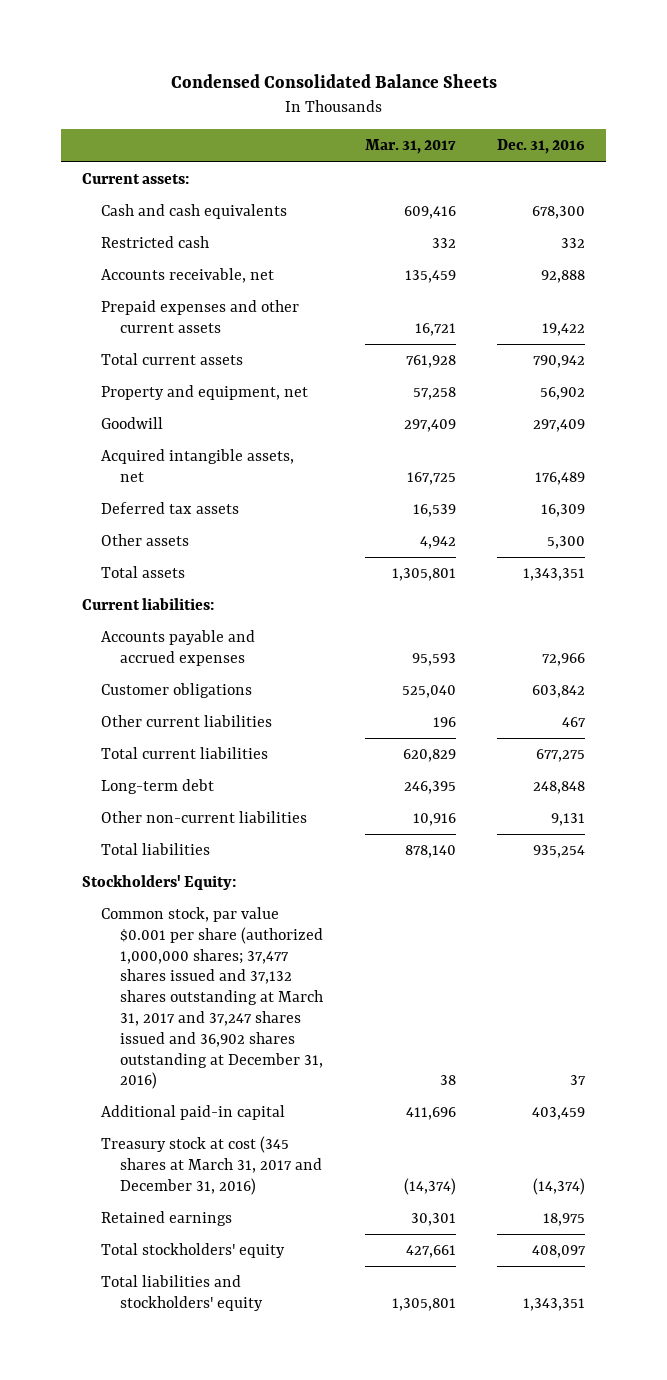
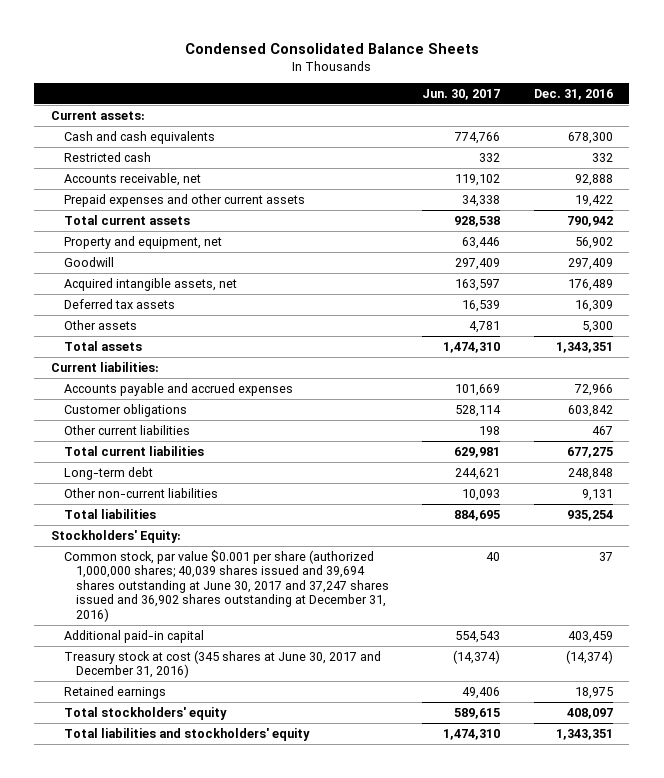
[364,139,456,155] Mar. 31, 2017 -> none
none -> [422,88,501,100] Jun. 30, 2017
[101,907,324,1090] Common stock, par value $0.001 per share (authorized 1,000,000 shares; 37,477 shares issued and 37,132 shares outstanding at March 31, 2017 and 37,247 shares issued and 36,902 shares outstanding at December 31, 2016) -> [63,549,389,622] Common stock, par value $0.001 per share (authorized 1,000,000 shares; 40,039 shares issued and 39,694 shares outstanding at June 30, 2017 and 37,247 shares issued and 36,902 shares outstanding at December 31, 2016)
[101,1136,323,1195] Treasury stock at cost (345 shares at March 31, 2017 and December 31, 2016) -> [63,649,381,679] Treasury stock at cost (345 shares at June 30, 2017 and December 31, 2016)

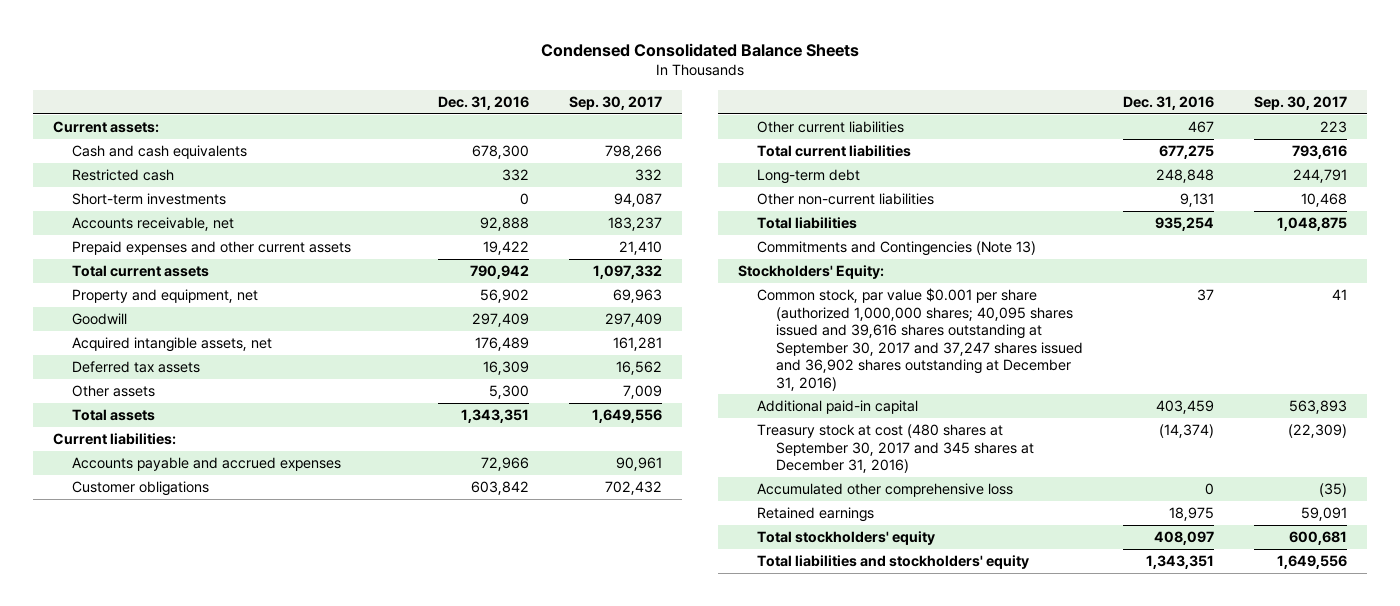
[422,88,501,100] Jun. 30, 2017 -> none
none -> [569,95,663,110] Sep. 30, 2017
none -> [72,193,227,206] Short-term investments
none -> [757,241,1037,257] Commitments and Contingencies (Note 13)
[63,549,389,622] Common stock, par value $0.001 per share (authorized 1,000,000 shares; 40,039 shares issued and 39,694 shares outstanding at June 30, 2017 and 37,247 shares issued and 36,902 shares outstanding at December 31, 2016) -> [757,288,1083,391] Common stock, par value $0.001 per share (authorized 1,000,000 shares; 40,095 shares issued and 39,616 shares outstanding at September 30, 2017 and 37,247 shares issued and 36,902 shares outstanding at December 31, 2016)
[63,649,381,679] Treasury stock at cost (345 shares at June 30, 2017 and December 31, 2016) -> [757,424,1034,474] Treasury stock at cost (480 shares at September 30, 2017 and 345 shares at December 31, 2016)
none -> [757,483,1014,498] Accumulated other comprehensive loss

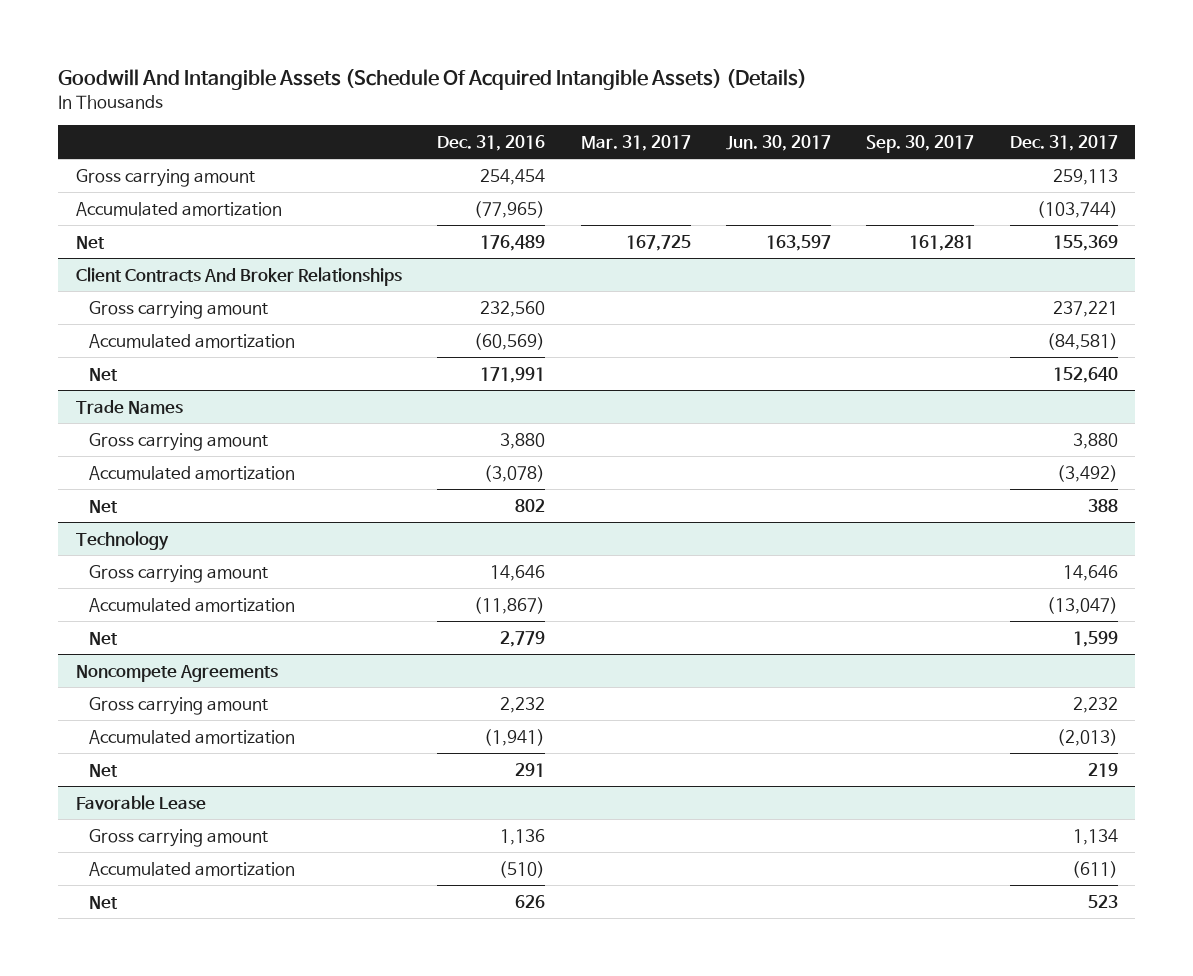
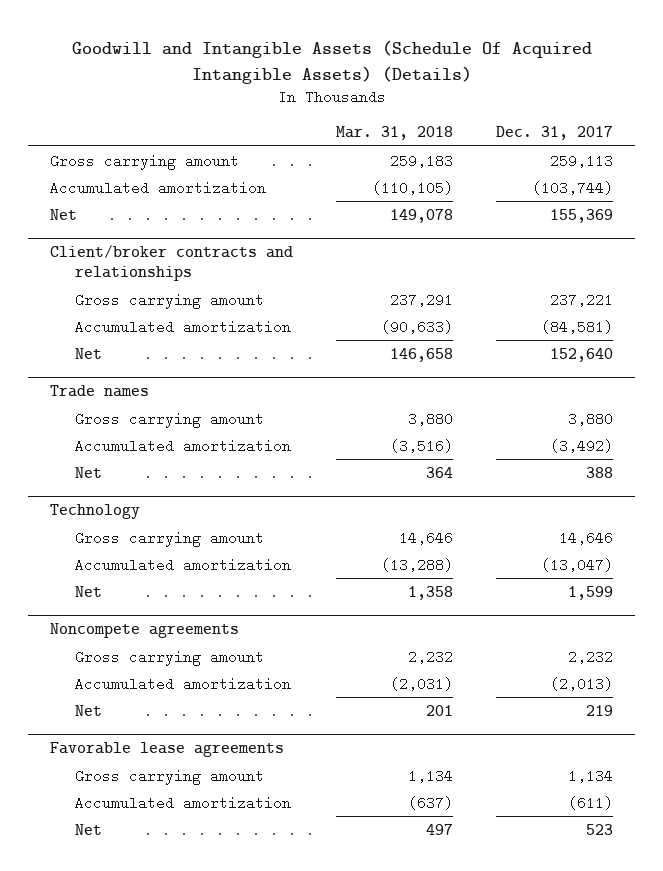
[58,68,808,90] Goodwill And Intangible Assets (Schedule Of Acquired Intangible Assets) (Details) -> [71,40,592,84] Goodwill and Intangible Assets (Schedule Of Acquired Intangible Assets) (Details)
[437,135,546,152] Dec. 31, 2016 -> none
[580,135,691,152] Mar. 31, 2017 -> none
[725,135,831,152] Jun. 30, 2017 -> none
[866,135,975,154] Sep. 30, 2017 -> none
none -> [336,125,454,140] Mar. 31, 2018
[75,266,402,286] Client Contracts And Broker Relationships -> [50,244,294,282] Client/broker contracts and relationships
[75,399,183,414] Trade Names -> [50,384,150,397] Trade names
[75,664,278,682] Noncompete Agreements -> [50,622,240,638] Noncompete agreements
[75,794,206,810] Favorable Lease -> [50,741,285,757] Favorable lease agreements

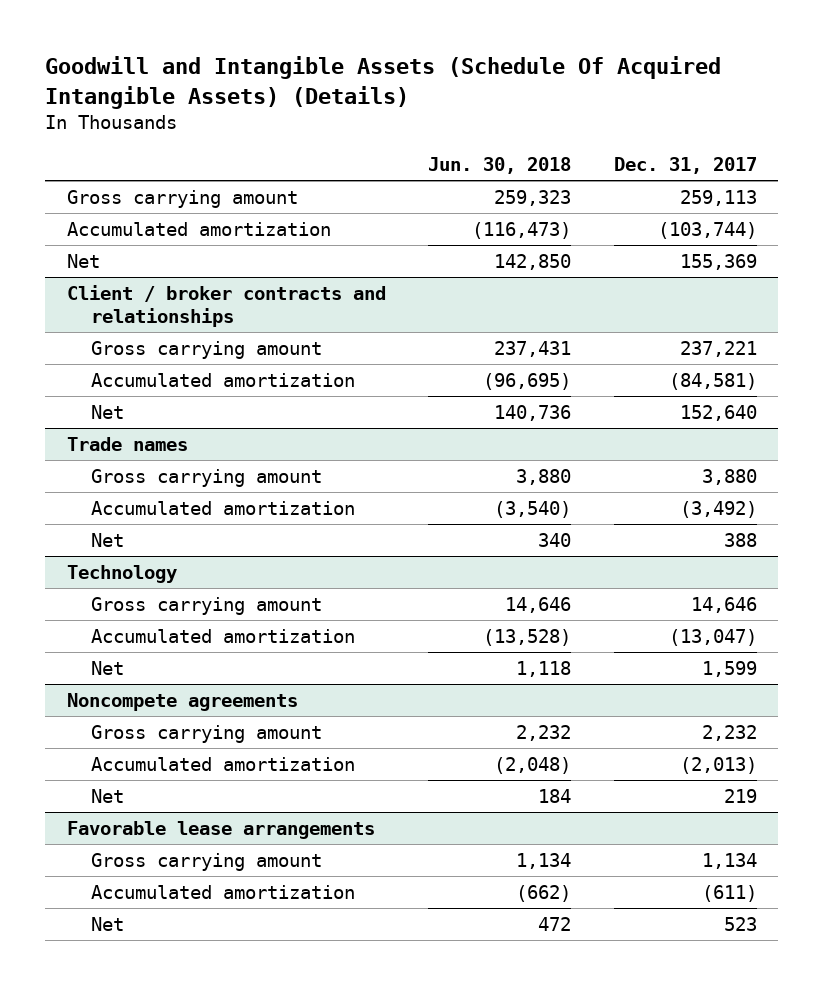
[336,125,454,140] Mar. 31, 2018 -> none
none -> [428,156,572,174] Jun. 30, 2018
[50,244,294,282] Client/broker contracts and relationships -> [66,284,386,328] Client / broker contracts and relationships
[50,741,285,757] Favorable lease agreements -> [66,820,375,839] Favorable lease arrangements

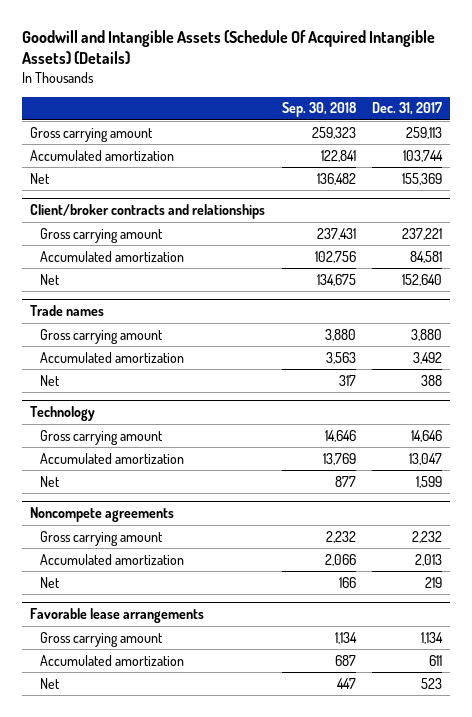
[428,156,572,174] Jun. 30, 2018 -> none
none -> [281,102,357,118] Sep. 30, 2018
[657,221,757,239] (103,744) -> [403,149,444,162] 103,744
[66,284,386,328] Client / broker contracts and relationships -> [29,204,265,220] Client/broker contracts and relationships
[668,372,757,390] (84,581) -> [410,250,443,263] 84,581
[679,500,757,518] (3,492) -> [413,351,443,364] 3,492
[668,628,757,646] (13,047) -> [409,452,443,465] 13,047
[679,756,757,774] (2,013) -> [415,553,443,566] 2,013
[701,884,757,902] (611) -> [429,654,443,666] 611

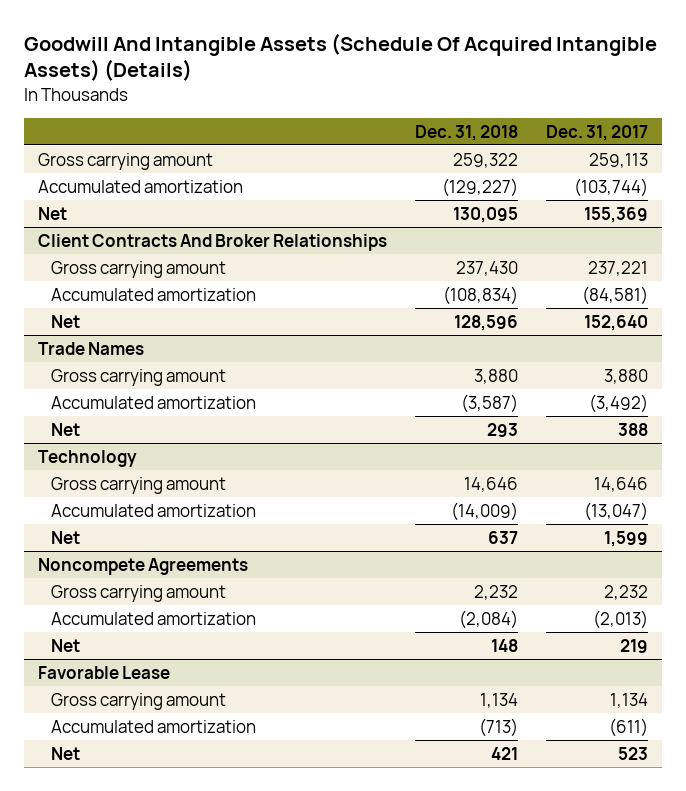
[21,30,435,65] Goodwill and Intangible Assets (Schedule Of Acquired Intangible Assets) (Details) -> [23,32,657,82] Goodwill And Intangible Assets (Schedule Of Acquired Intangible Assets) (Details)
[281,102,357,118] Sep. 30, 2018 -> none
none -> [415,124,519,141] Dec. 31, 2018
[403,149,444,162] 103,744 -> [574,177,649,197] (103,744)
[29,204,265,220] Client/broker contracts and relationships -> [37,233,387,251] Client Contracts And Broker Relationships
[410,250,443,263] 84,581 -> [582,285,649,305] (84,581)
[29,305,104,317] Trade names -> [37,341,144,355] Trade Names
[413,351,443,364] 3,492 -> [589,393,649,413] (3,492)
[409,452,443,465] 13,047 -> [584,501,649,521] (13,047)
[29,507,174,523] Noncompete agreements -> [37,557,248,575] Noncompete Agreements
[415,553,443,566] 2,013 -> [593,609,649,629] (2,013)
[29,608,204,624] Favorable lease arrangements -> [37,665,170,679] Favorable Lease
[429,654,443,666] 611 -> [609,717,649,737] (611)

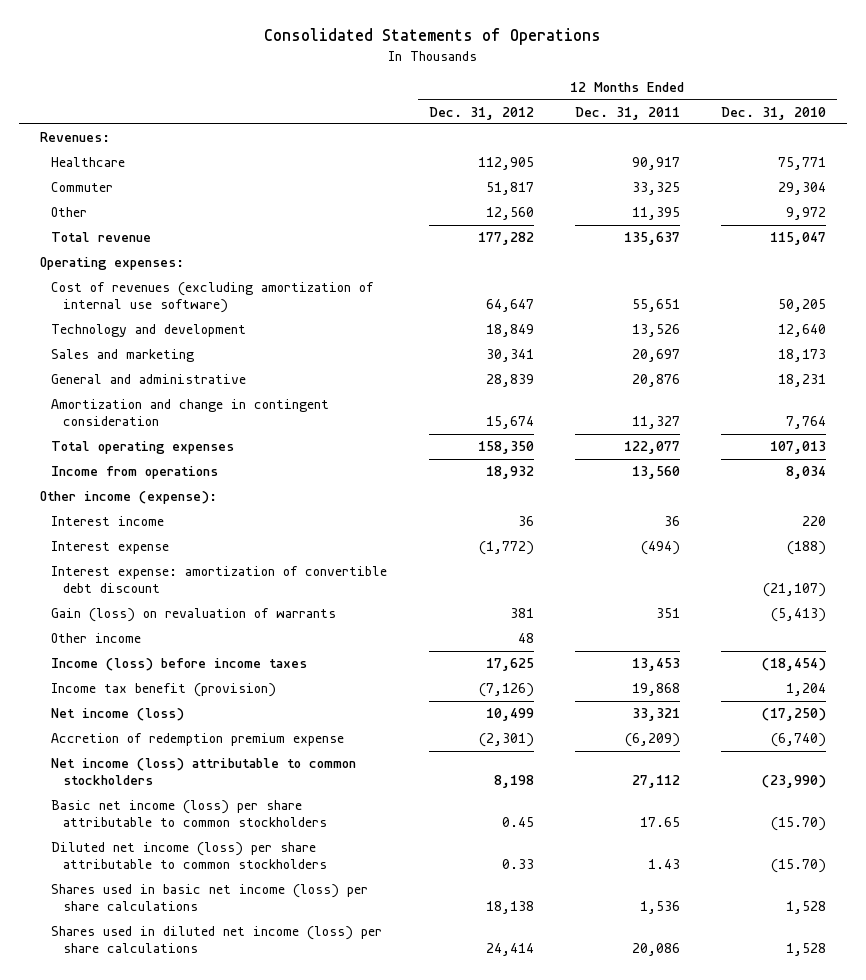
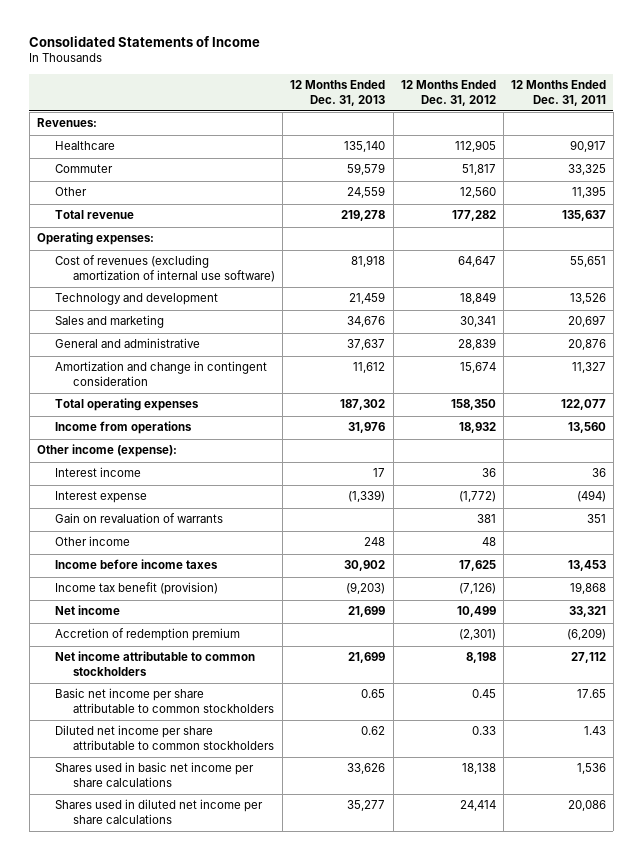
[264,28,602,46] Consolidated Statements of Operations -> [29,36,261,48] Consolidated Statements of Income
[721,106,827,120] Dec. 31, 2010 -> none
none -> [290,80,386,106] 12 Months Ended Dec. 31, 2013
[51,566,388,594] Interest expense: amortization of convertible debt discount -> none
[51,608,337,623] Gain (loss) on revaluation of warrants -> [55,513,224,524] Gain on revaluation of warrants
[51,658,308,672] Income (loss) before income taxes -> [55,559,219,570] Income before income taxes
[51,708,185,722] Net income (loss) -> [55,605,121,616] Net income
[51,733,345,747] Accretion of redemption premium expense -> [55,628,241,642] Accretion of redemption premium
[51,758,357,786] Net income (loss) attributable to common stockholders -> [55,651,256,676] Net income attributable to common stockholders
[51,800,327,828] Basic net income (loss) per share attributable to common stockholders -> [55,688,275,713] Basic net income per share attributable to common stockholders
[51,842,327,870] Diluted net income (loss) per share attributable to common stockholders -> [55,725,275,750] Diluted net income per share attributable to common stockholders
[51,884,369,912] Shares used in basic net income (loss) per share calculations -> [55,762,255,787] Shares used in basic net income per share calculations
[51,926,383,954] Shares used in diluted net income (loss) per share calculations -> [55,799,264,824] Shares used in diluted net income per share calculations

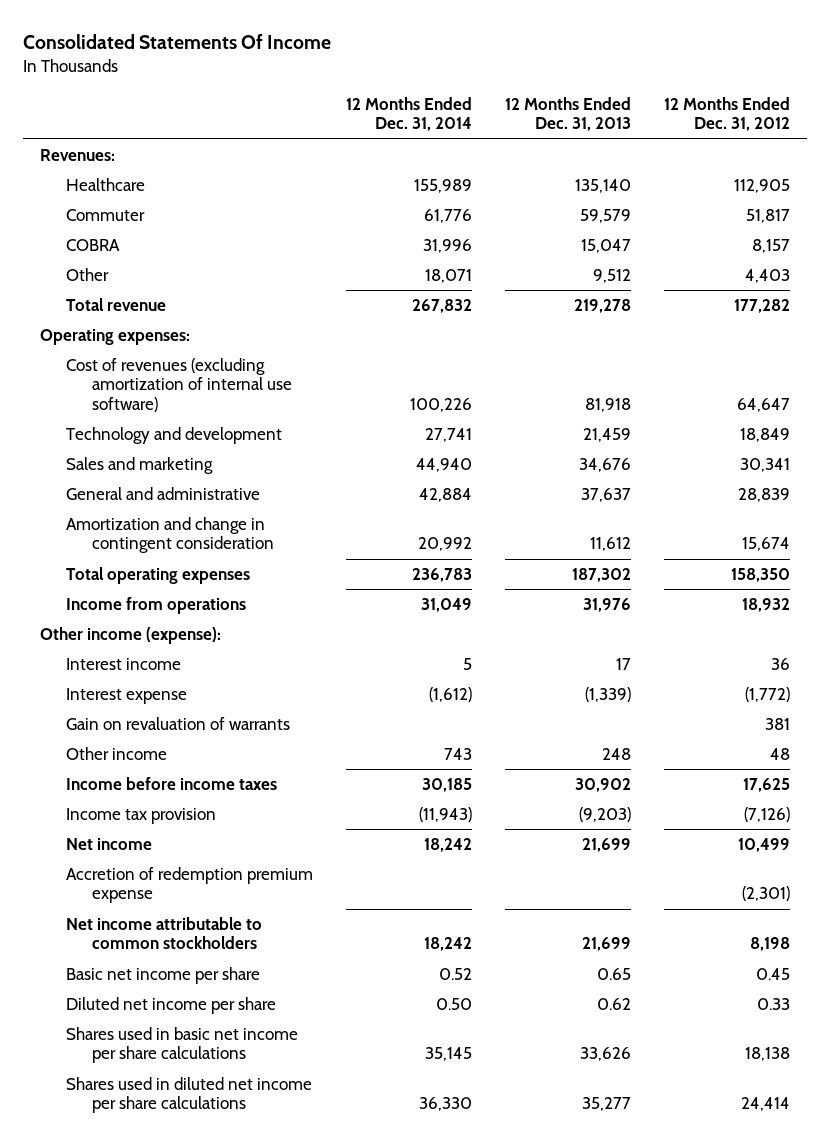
[29,36,261,48] Consolidated Statements of Income -> [23,34,332,50] Consolidated Statements Of Income
[510,80,606,106] 12 Months Ended Dec. 31, 2011 -> none
none -> [346,96,473,132] 12 Months Ended Dec. 31, 2014
none -> [65,239,120,252] COBRA
[347,186,386,199] 24,559 -> [593,269,632,284] 9,512
[459,187,496,199] 12,560 -> [745,269,791,284] 4,403
[55,582,219,596] Income tax benefit (provision) -> [65,808,216,825] Income tax provision
[55,628,241,642] Accretion of redemption premium -> [65,867,313,904] Accretion of redemption premium expense
[55,688,275,713] Basic net income per share attributable to common stockholders -> [65,967,260,985] Basic net income per share
[55,725,275,750] Diluted net income per share attributable to common stockholders -> [65,997,276,1015] Diluted net income per share

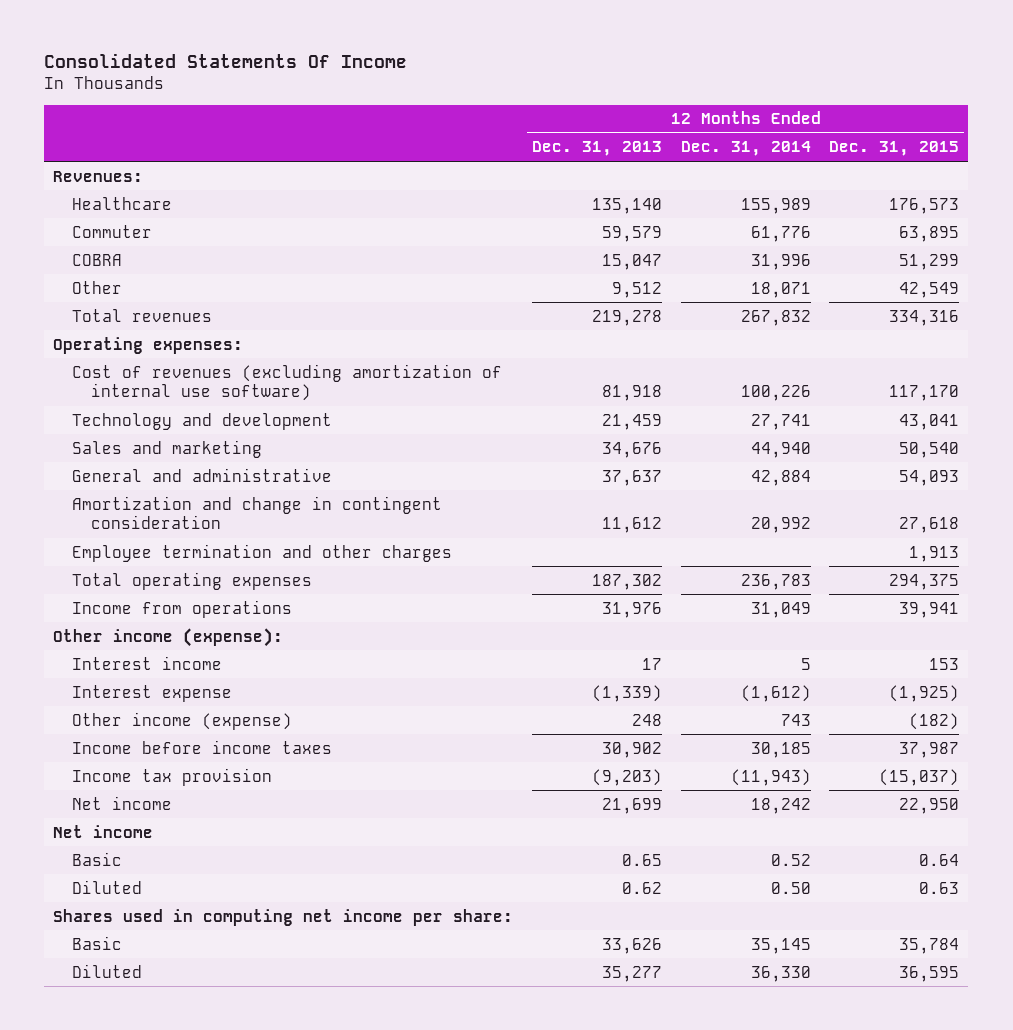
[664,96,791,132] 12 Months Ended Dec. 31, 2012 -> none
none -> [829,141,960,157] Dec. 31, 2015
[65,298,166,312] Total revenue -> [71,308,212,322] Total revenues
none -> [71,543,452,562] Employee termination and other charges
[65,717,290,731] Gain on revaluation of warrants -> none
[65,747,167,761] Other income -> [71,711,292,730] Other income (expense)
[65,867,313,904] Accretion of redemption premium expense -> none
[65,917,262,950] Net income attributable to common stockholders -> none
none -> [53,824,154,838] Net income
[65,967,260,985] Basic net income per share -> [71,851,122,866] Basic
[65,997,276,1015] Diluted net income per share -> [71,879,142,894] Diluted
none -> [53,908,514,926] Shares used in computing net income per share:
[65,1027,298,1064] Shares used in basic net income per share calculations -> [71,935,122,950] Basic
[65,1077,312,1114] Shares used in diluted net income per share calculations -> [71,963,142,978] Diluted

